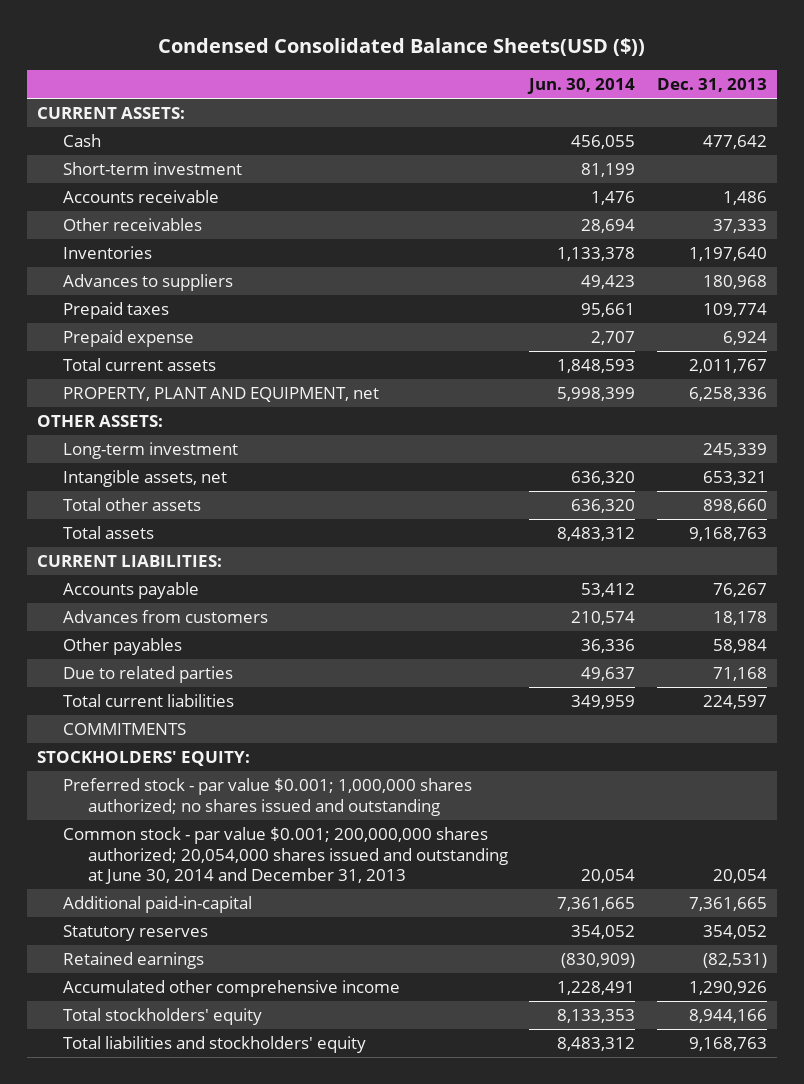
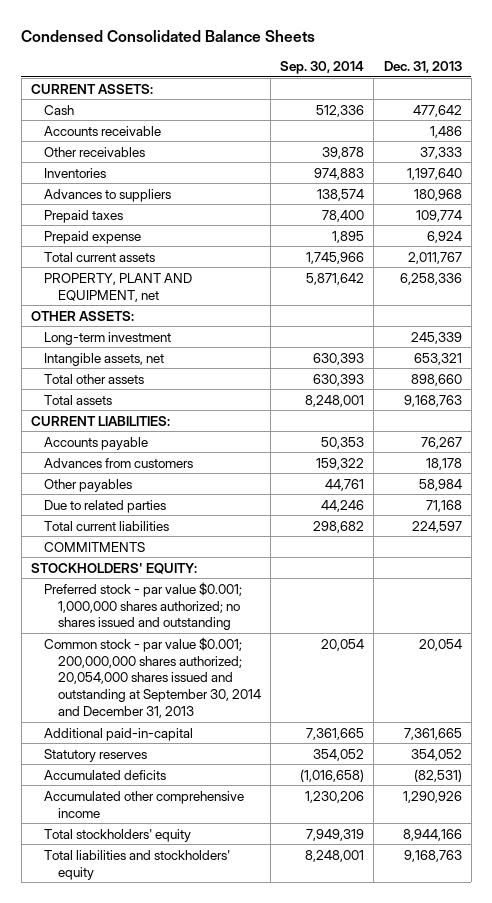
[158,37,646,56] Condensed Consolidated Balance Sheets(USD ($)) -> [21,29,316,42] Condensed Consolidated Balance Sheets
[527,77,636,94] Jun. 30, 2014 -> none
none -> [280,60,365,74] Sep. 30, 2014
[62,162,242,176] Short-term investment -> none
[62,827,509,885] Common stock - par value $0.001; 200,000,000 shares authorized; 20,054,000 shares issued and outstanding at June 30, 2014 and December 31, 2013 -> [44,636,261,719] Common stock - par value $0.001; 200,000,000 shares authorized; 20,054,000 shares issued and outstanding at September 30, 2014 and December 31, 2013
[62,952,204,970] Retained earnings -> [44,769,167,780] Accumulated deficits

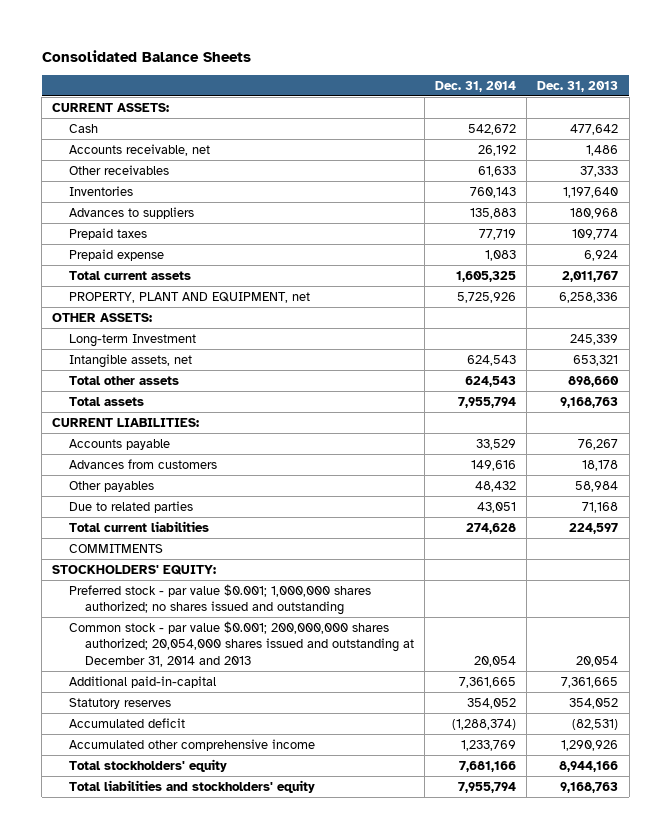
[21,29,316,42] Condensed Consolidated Balance Sheets -> [41,50,251,63] Consolidated Balance Sheets
[280,60,365,74] Sep. 30, 2014 -> none
none -> [435,80,517,92] Dec. 31, 2014
[44,125,162,136] Accounts receivable -> [68,143,210,156] Accounts receivable, net
[44,331,172,345] Long-term investment -> [68,333,196,347] Long-term Investment
[44,636,261,719] Common stock - par value $0.001; 200,000,000 shares authorized; 20,054,000 shares issued and outstanding at September 30, 2014 and December 31, 2013 -> [68,620,414,668] Common stock - par value $0.001; 200,000,000 shares authorized; 20,054,000 shares issued and outstanding at December 31, 2014 and 2013
[44,769,167,780] Accumulated deficits -> [68,717,185,728] Accumulated deficit

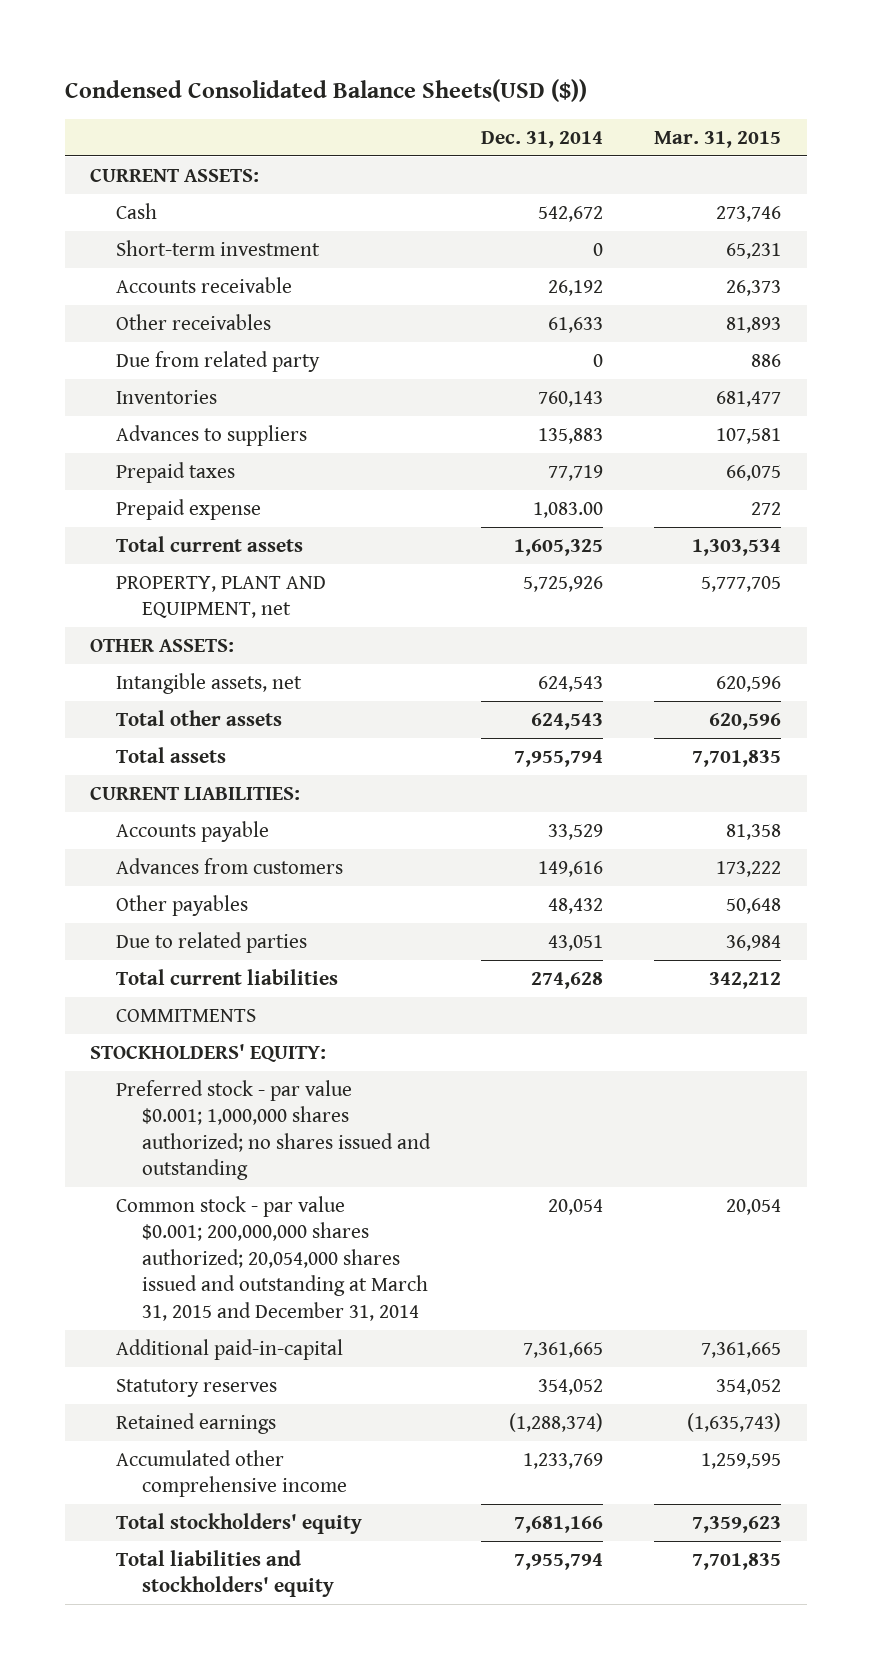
[41,50,251,63] Consolidated Balance Sheets -> [64,78,587,102] Condensed Consolidated Balance Sheets(USD ($))
[537,80,619,92] Dec. 31, 2013 -> none
none -> [654,130,782,148] Mar. 31, 2015
none -> [116,240,321,257] Short-term investment
[68,143,210,156] Accounts receivable, net -> [116,277,293,294] Accounts receivable
none -> [116,351,321,373] Due from related party
[485,249,517,261] 1,083 -> [533,502,604,519] 1,083.00
[68,333,196,347] Long-term Investment -> none
[68,620,414,668] Common stock - par value $0.001; 200,000,000 shares authorized; 20,054,000 shares issued and outstanding at December 31, 2014 and 2013 -> [116,1196,429,1321] Common stock - par value $0.001; 200,000,000 shares authorized; 20,054,000 shares issued and outstanding at March 31, 2015 and December 31, 2014
[68,717,185,728] Accumulated deficit -> [116,1413,277,1435] Retained earnings

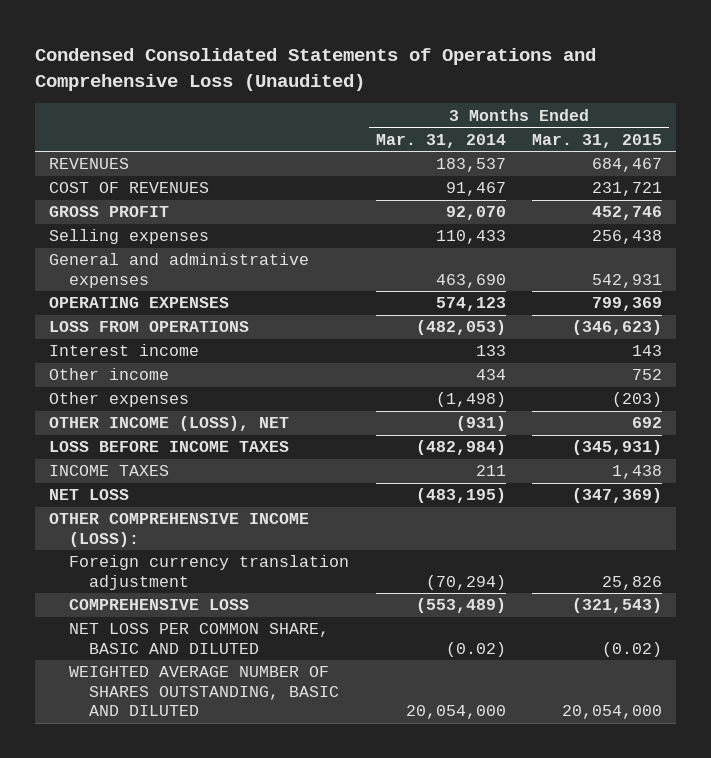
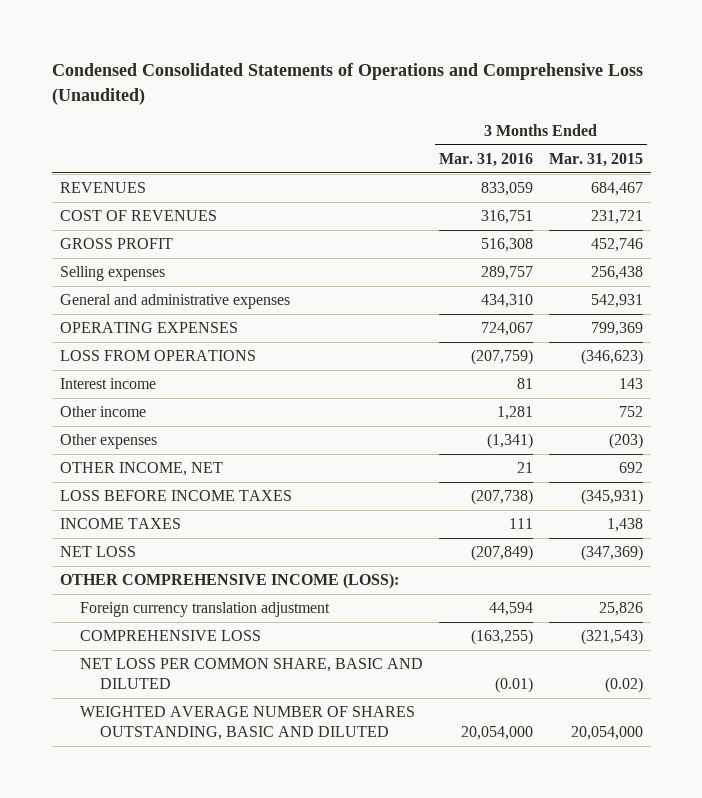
[375,133,506,148] Mar. 31, 2014 -> none
none -> [438,152,533,167] Mar. 31, 2016
[48,416,289,432] OTHER INCOME (LOSS), NET -> [59,462,223,477] OTHER INCOME, NET

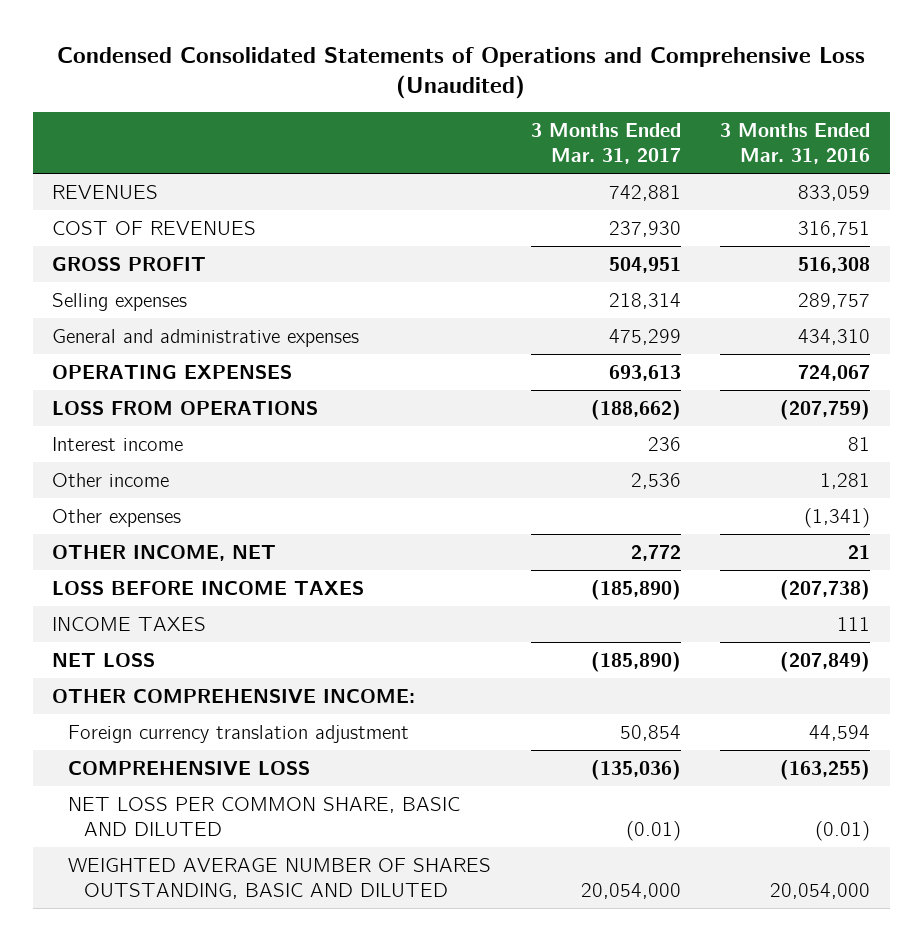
[548,152,643,167] Mar. 31, 2015 -> none
none -> [530,122,681,164] 3 Months Ended Mar. 31, 2017
[59,573,399,590] OTHER COMPREHENSIVE INCOME (LOSS): -> [52,688,416,703] OTHER COMPREHENSIVE INCOME:

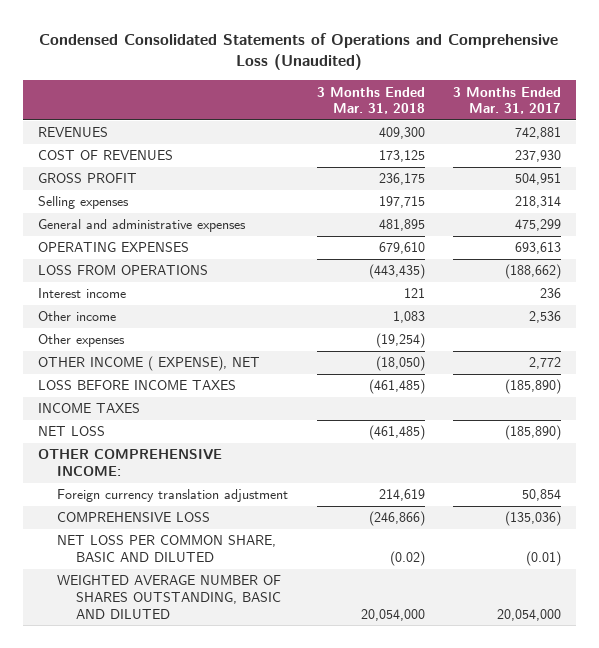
[719,122,870,164] 3 Months Ended Mar. 31, 2016 -> none
none -> [316,86,425,115] 3 Months Ended Mar. 31, 2018
[52,544,277,561] OTHER INCOME, NET -> [37,356,260,372] OTHER INCOME ( EXPENSE), NET

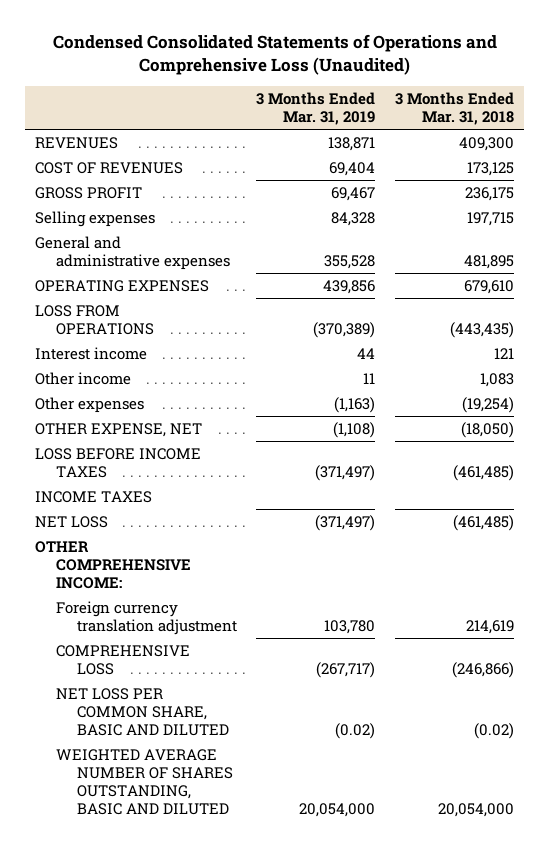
[453,86,562,115] 3 Months Ended Mar. 31, 2017 -> none
none -> [256,91,376,125] 3 Months Ended Mar. 31, 2019
[37,356,260,372] OTHER INCOME ( EXPENSE), NET -> [35,422,203,437] OTHER EXPENSE, NET

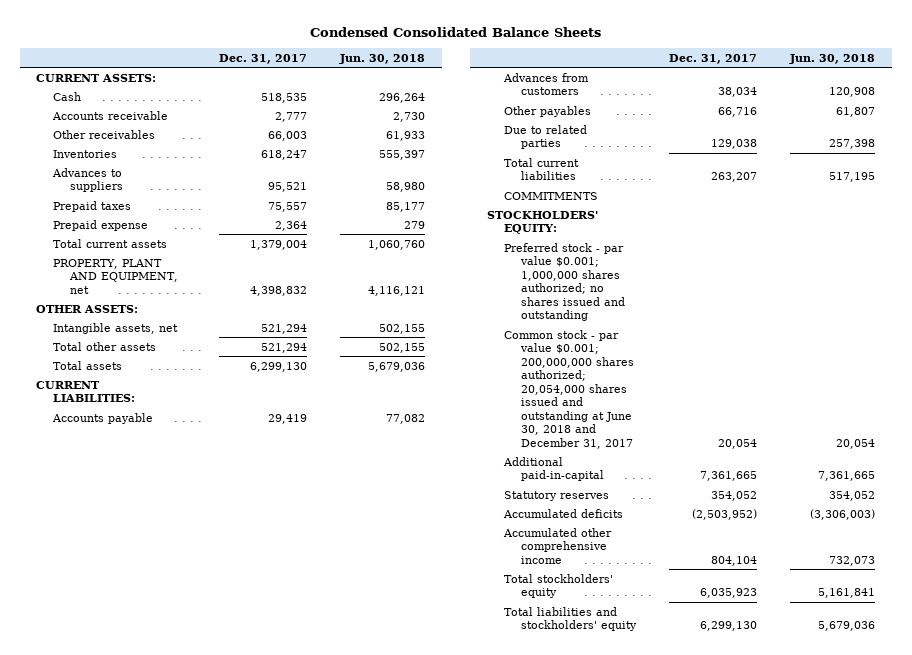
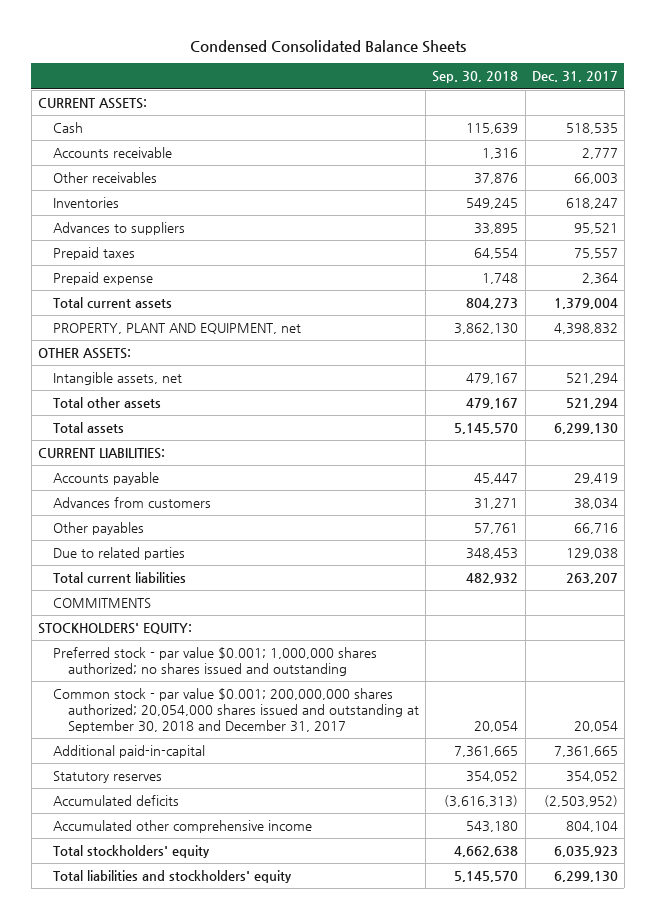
[339,53,426,64] Jun. 30, 2018 -> none
none -> [432,71,519,84] Sep. 30, 2018
[503,329,634,449] Common stock - par value $0.001; 200,000,000 shares authorized; 20,054,000 shares issued and outstanding at June 30, 2018 and December 31, 2017 -> [53,688,420,733] Common stock - par value $0.001; 200,000,000 shares authorized; 20,054,000 shares issued and outstanding at September 30, 2018 and December 31, 2017

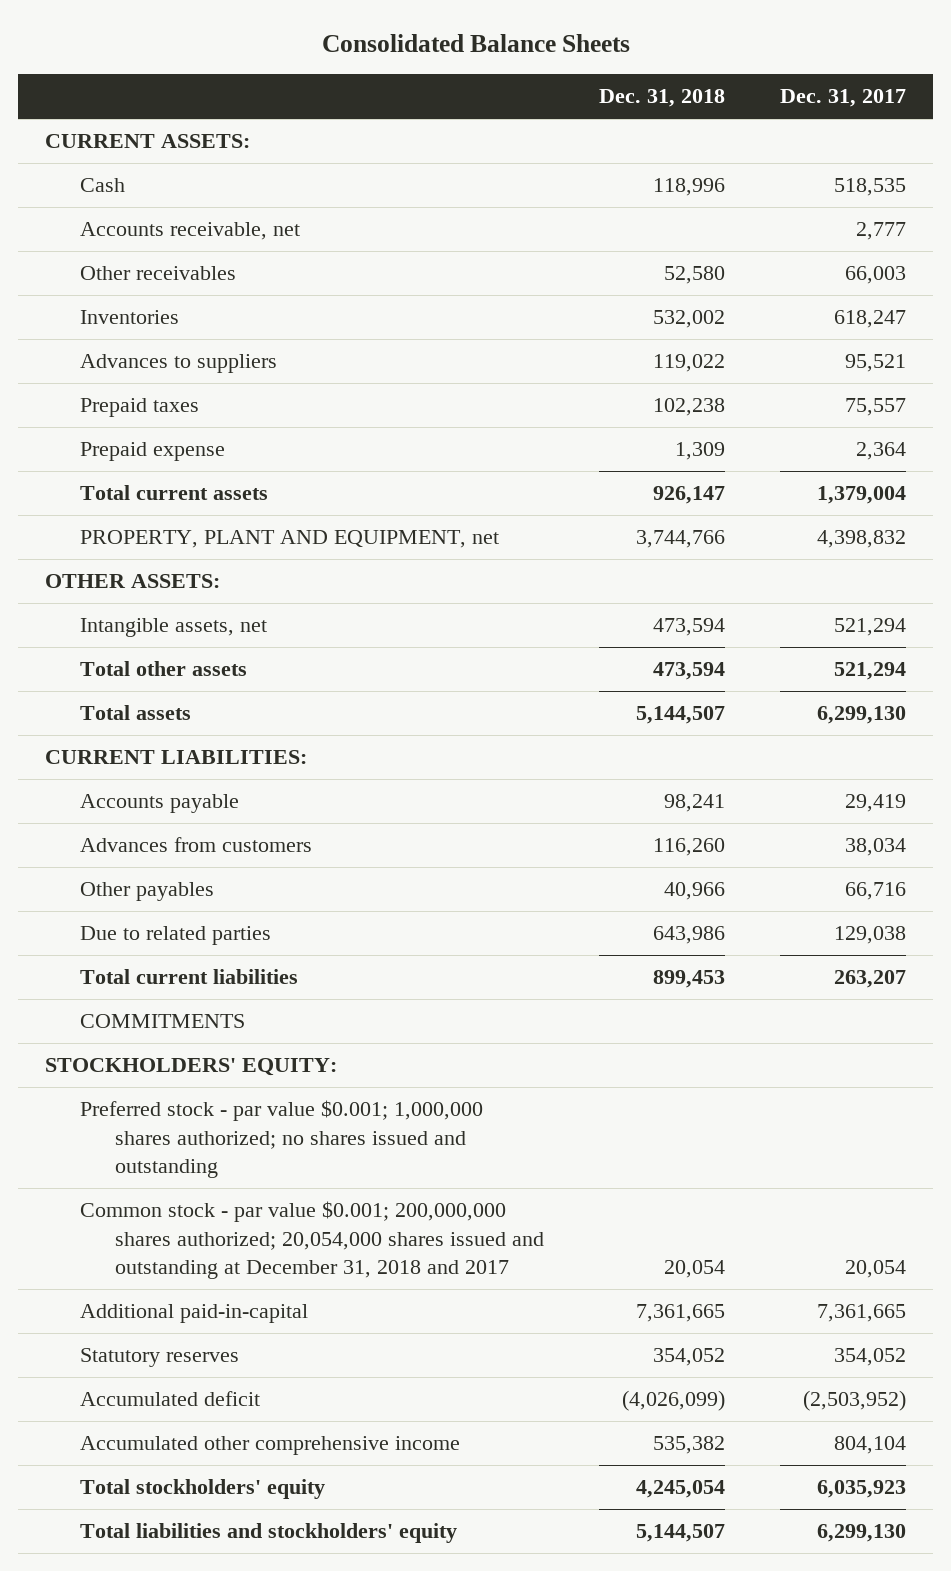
[189,39,466,53] Condensed Consolidated Balance Sheets -> [321,34,630,53] Consolidated Balance Sheets
[432,71,519,84] Sep. 30, 2018 -> none
none -> [599,89,726,108] Dec. 31, 2018
[53,147,173,159] Accounts receivable -> [80,222,301,241] Accounts receivable, net
[53,688,420,733] Common stock - par value $0.001; 200,000,000 shares authorized; 20,054,000 shares issued and outstanding at September 30, 2018 and December 31, 2017 -> [80,1201,545,1280] Common stock - par value $0.001; 200,000,000 shares authorized; 20,054,000 shares issued and outstanding at December 31, 2018 and 2017
[53,795,180,807] Accumulated deficits -> [80,1391,261,1407] Accumulated deficit

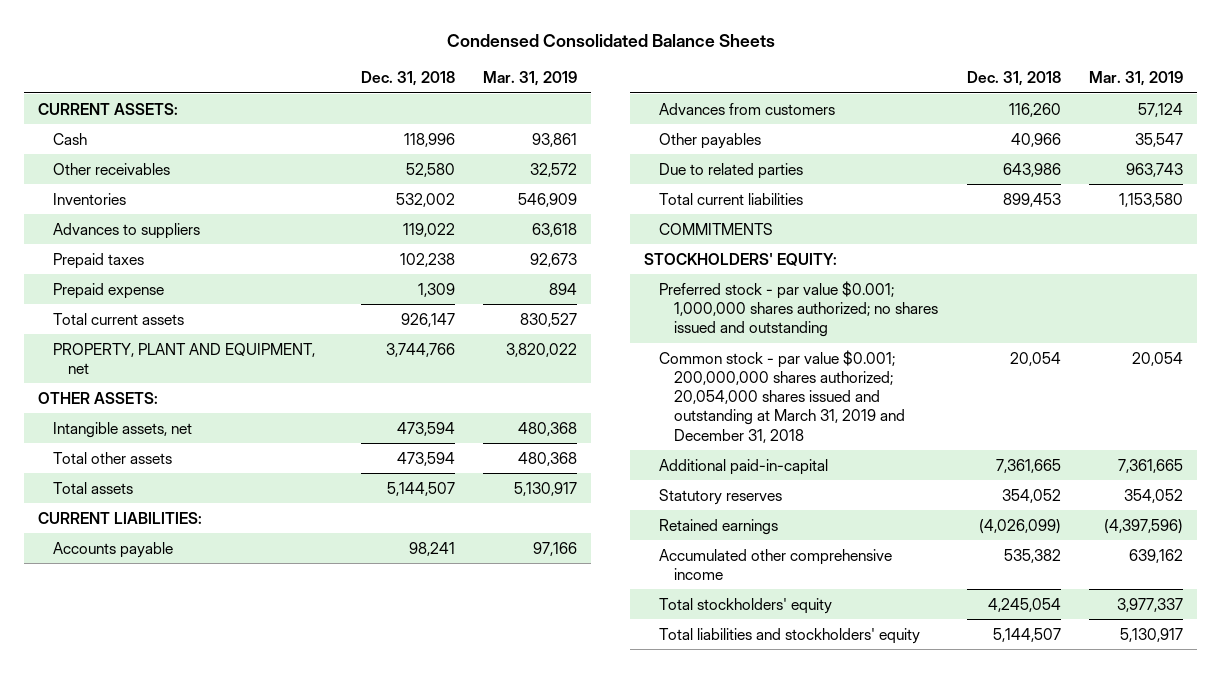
[321,34,630,53] Consolidated Balance Sheets -> [446,34,775,48] Condensed Consolidated Balance Sheets
[780,89,907,108] Dec. 31, 2017 -> none
none -> [483,71,578,87] Mar. 31, 2019
[80,222,301,241] Accounts receivable, net -> none
[80,1201,545,1280] Common stock - par value $0.001; 200,000,000 shares authorized; 20,054,000 shares issued and outstanding at December 31, 2018 and 2017 -> [658,349,906,443] Common stock - par value $0.001; 200,000,000 shares authorized; 20,054,000 shares issued and outstanding at March 31, 2019 and December 31, 2018
[80,1391,261,1407] Accumulated deficit -> [658,518,778,535] Retained earnings

